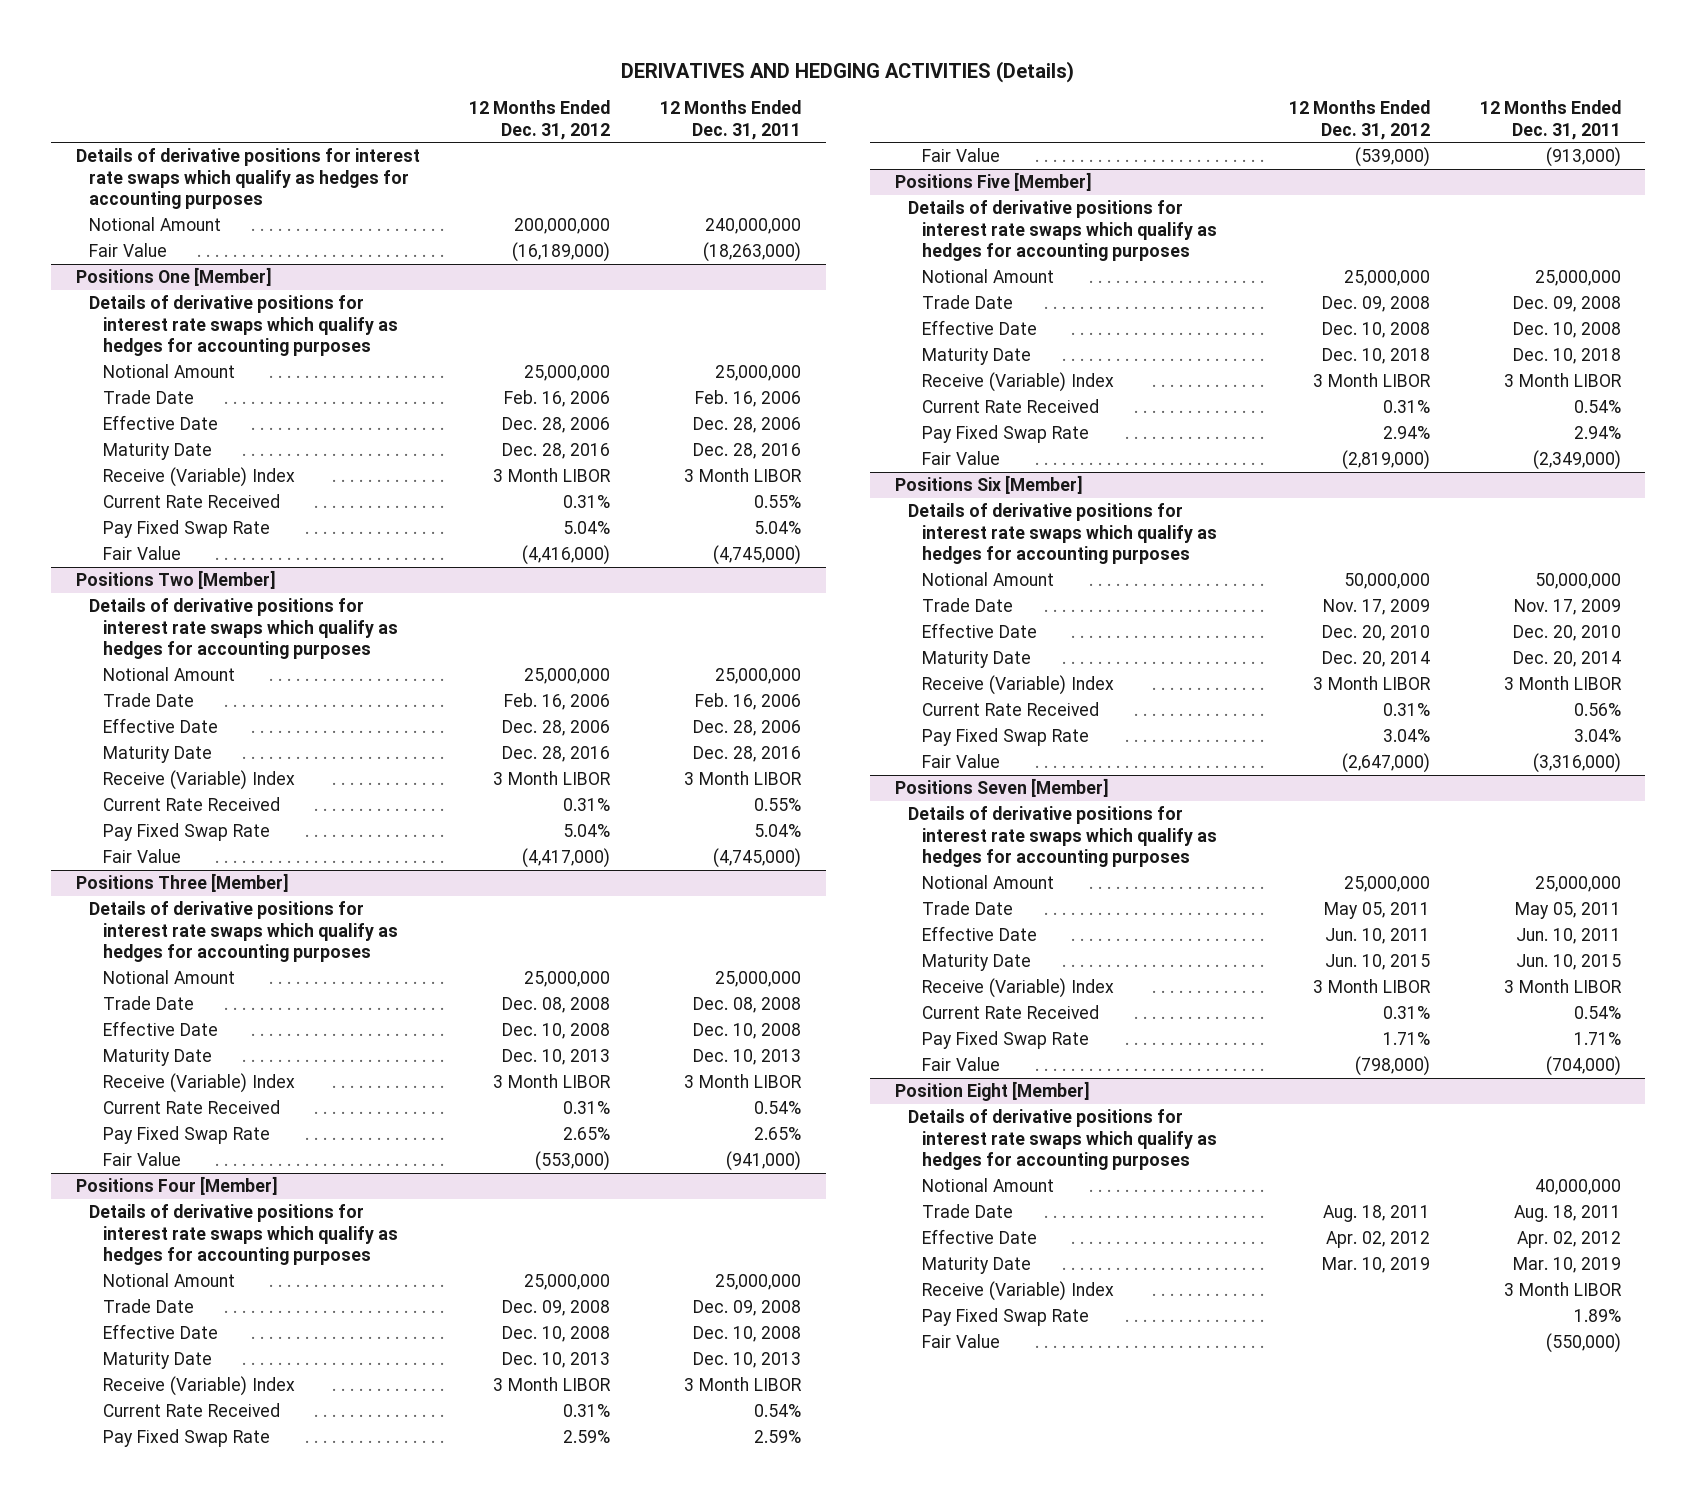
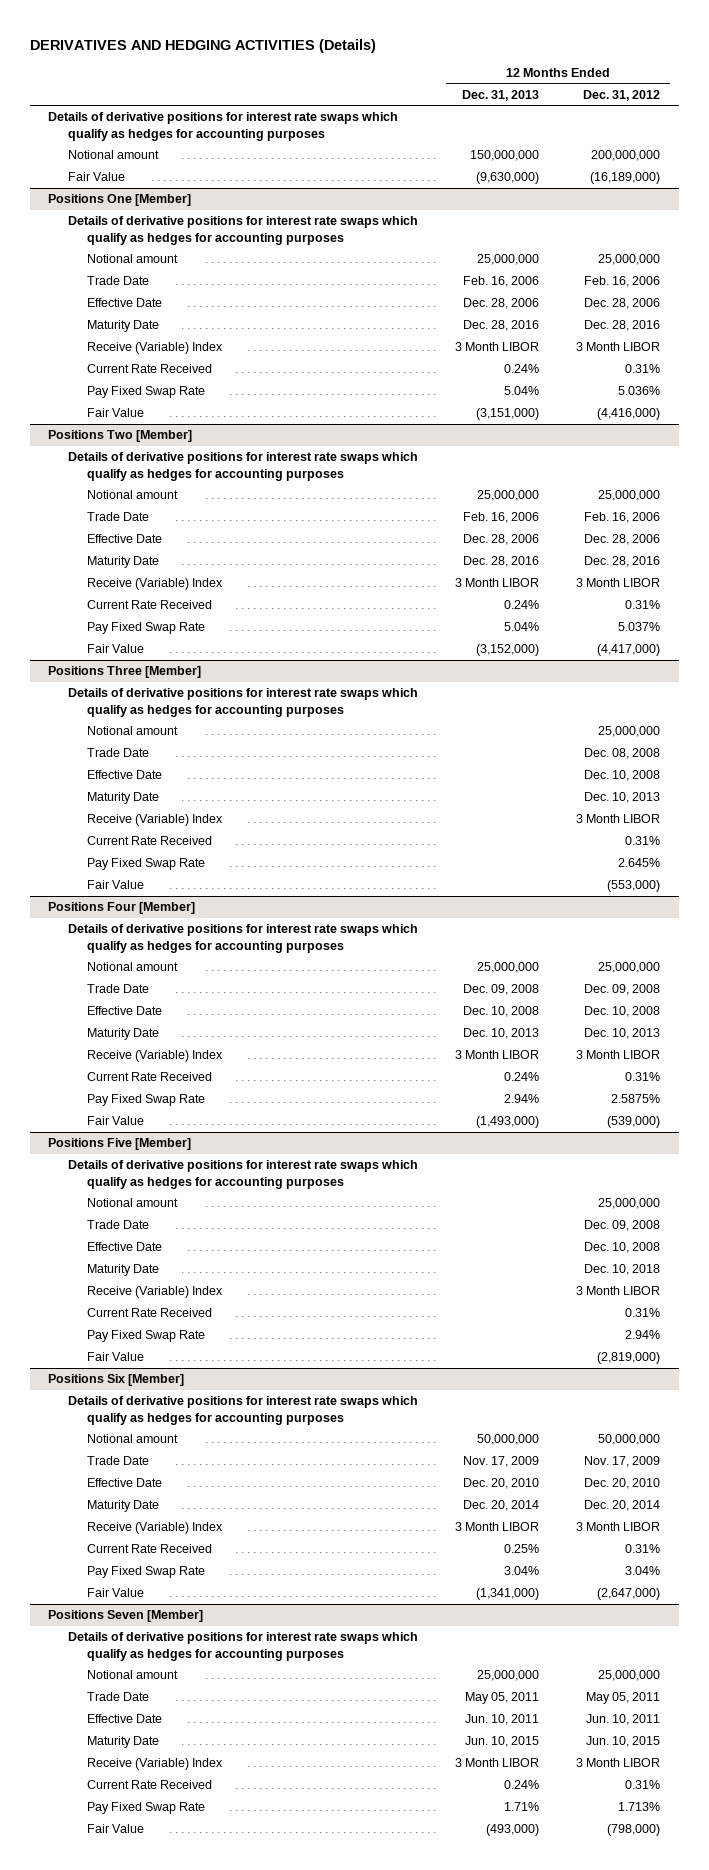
[660,100,802,140] 12 Months Ended Dec. 31, 2011 -> none
none -> [461,89,539,101] Dec. 31, 2013
[89,217,222,232] Notional Amount -> [67,150,159,160] Notional amount
[103,364,236,379] Notional Amount -> [86,254,178,264] Notional amount
[563,521,611,535] 5.04% -> [618,386,661,396] 5.036%
[103,667,236,682] Notional Amount -> [86,490,178,500] Notional amount
[563,824,611,838] 5.04% -> [618,622,661,632] 5.037%
[103,970,236,985] Notional Amount -> [86,726,178,736] Notional amount
[563,1127,611,1141] 2.65% -> [618,858,661,868] 2.645%
[103,1273,236,1288] Notional Amount -> [86,962,178,972] Notional amount
[563,1430,611,1444] 2.59% -> [611,1094,661,1104] 2.5875%
[922,269,1055,284] Notional Amount -> [86,1198,178,1208] Notional amount
[922,572,1055,587] Notional Amount -> [86,1434,178,1444] Notional amount
[922,875,1055,890] Notional Amount -> [86,1670,178,1680] Notional amount
[1382,1032,1430,1046] 1.71% -> [618,1802,661,1812] 1.713%
[894,1081,1090,1102] Position Eight [Member] -> none
[908,1109,1218,1170] Details of derivative positions for interest rate swaps which qualify as hedges for accounting purposes -> none
[922,1178,1055,1193] Notional Amount -> none
[922,1204,1014,1219] Trade Date -> none
[922,1229,1038,1245] Effective Date -> none
[922,1257,1032,1275] Maturity Date -> none
[922,1281,1115,1302] Receive (Variable) Index -> none
[922,1308,1090,1327] Pay Fixed Swap Rate -> none
[922,1334,1001,1349] Fair Value -> none

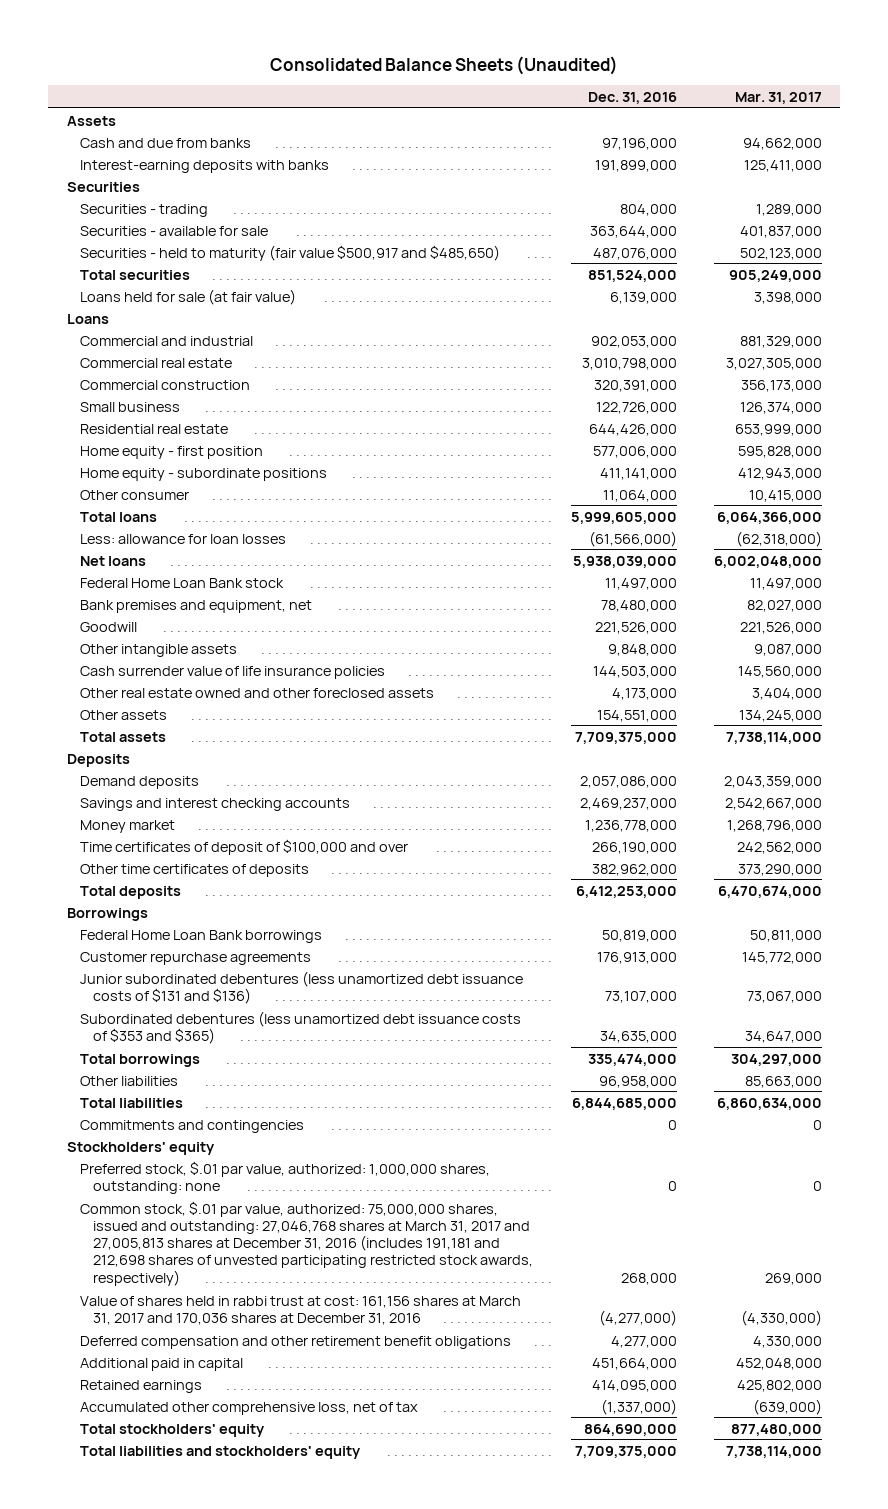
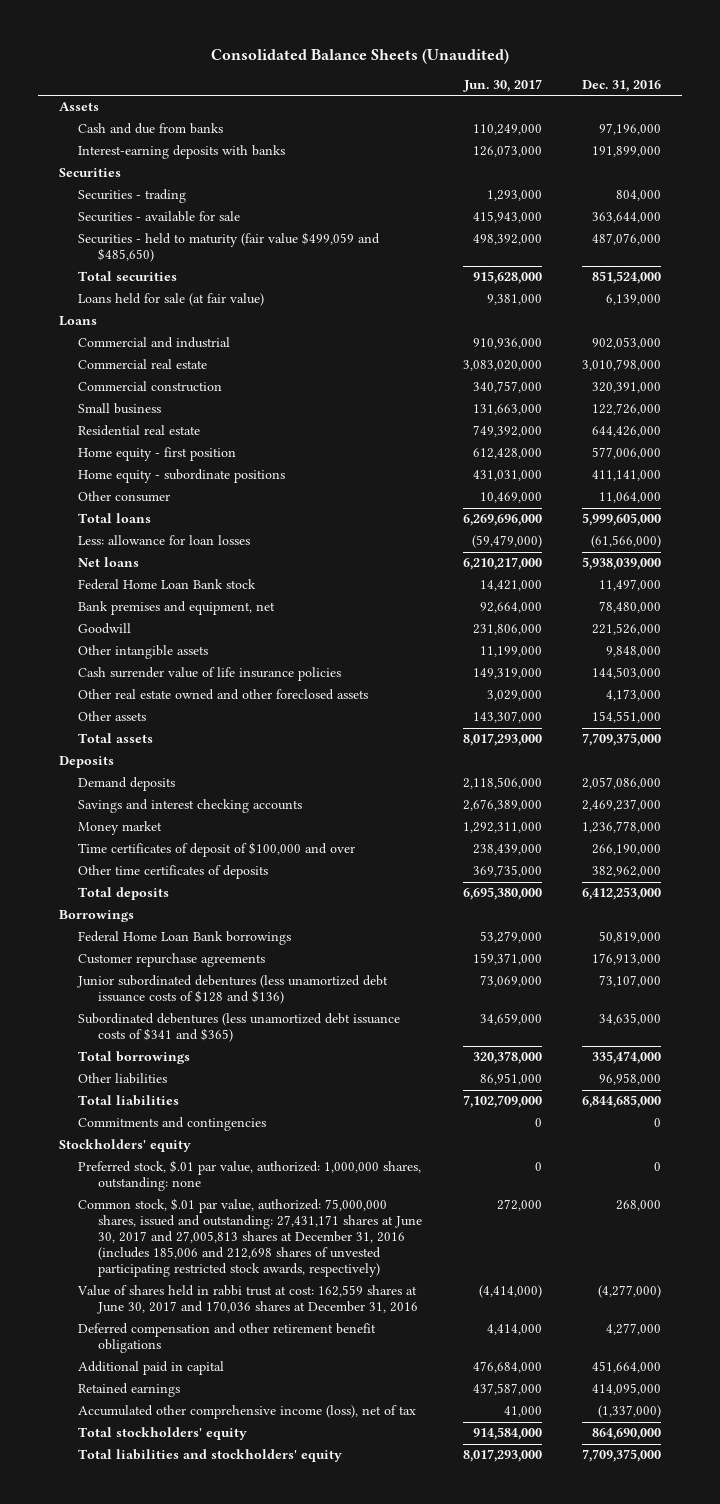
[734,91,822,104] Mar. 31, 2017 -> none
none -> [462,79,542,93] Jun. 30, 2017
[80,244,501,261] Securities - held to maturity (fair value $500,917 and $485,650) -> [78,232,381,263] Securities - held to maturity (fair value $499,059 and $485,650)
[80,970,524,1004] Junior subordinated debentures (less unamortized debt issuance costs of $131 and $136) -> [77,975,389,1005] Junior subordinated debentures (less unamortized debt issuance costs of $128 and $136)
[80,1010,522,1044] Subordinated debentures (less unamortized debt issuance costs of $353 and $365) -> [78,1013,401,1043] Subordinated debentures (less unamortized debt issuance costs of $341 and $365)
[80,1200,534,1286] Common stock, $.01 par value, authorized: 75,000,000 shares, issued and outstanding: 27,046,768 shares at March 31, 2017 and 27,005,813 shares at December 31, 2016 (includes 191,181 and 212,698 shares of unvested participating restricted stock awards, respectively) -> [78,1198,423,1278] Common stock, $.01 par value, authorized: 75,000,000 shares, issued and outstanding: 27,431,171 shares at June 30, 2017 and 27,005,813 shares at December 31, 2016 (includes 185,006 and 212,698 shares of unvested participating restricted stock awards, respectively)
[80,1295,522,1325] Value of shares held in rabbi trust at cost: 161,156 shares at March 31, 2017 and 170,036 shares at December 31, 2016 -> [77,1285,419,1315] Value of shares held in rabbi trust at cost: 162,559 shares at June 30, 2017 and 170,036 shares at December 31, 2016
[80,1401,419,1415] Accumulated other comprehensive loss, net of tax -> [78,1405,417,1420] Accumulated other comprehensive income (loss), net of tax

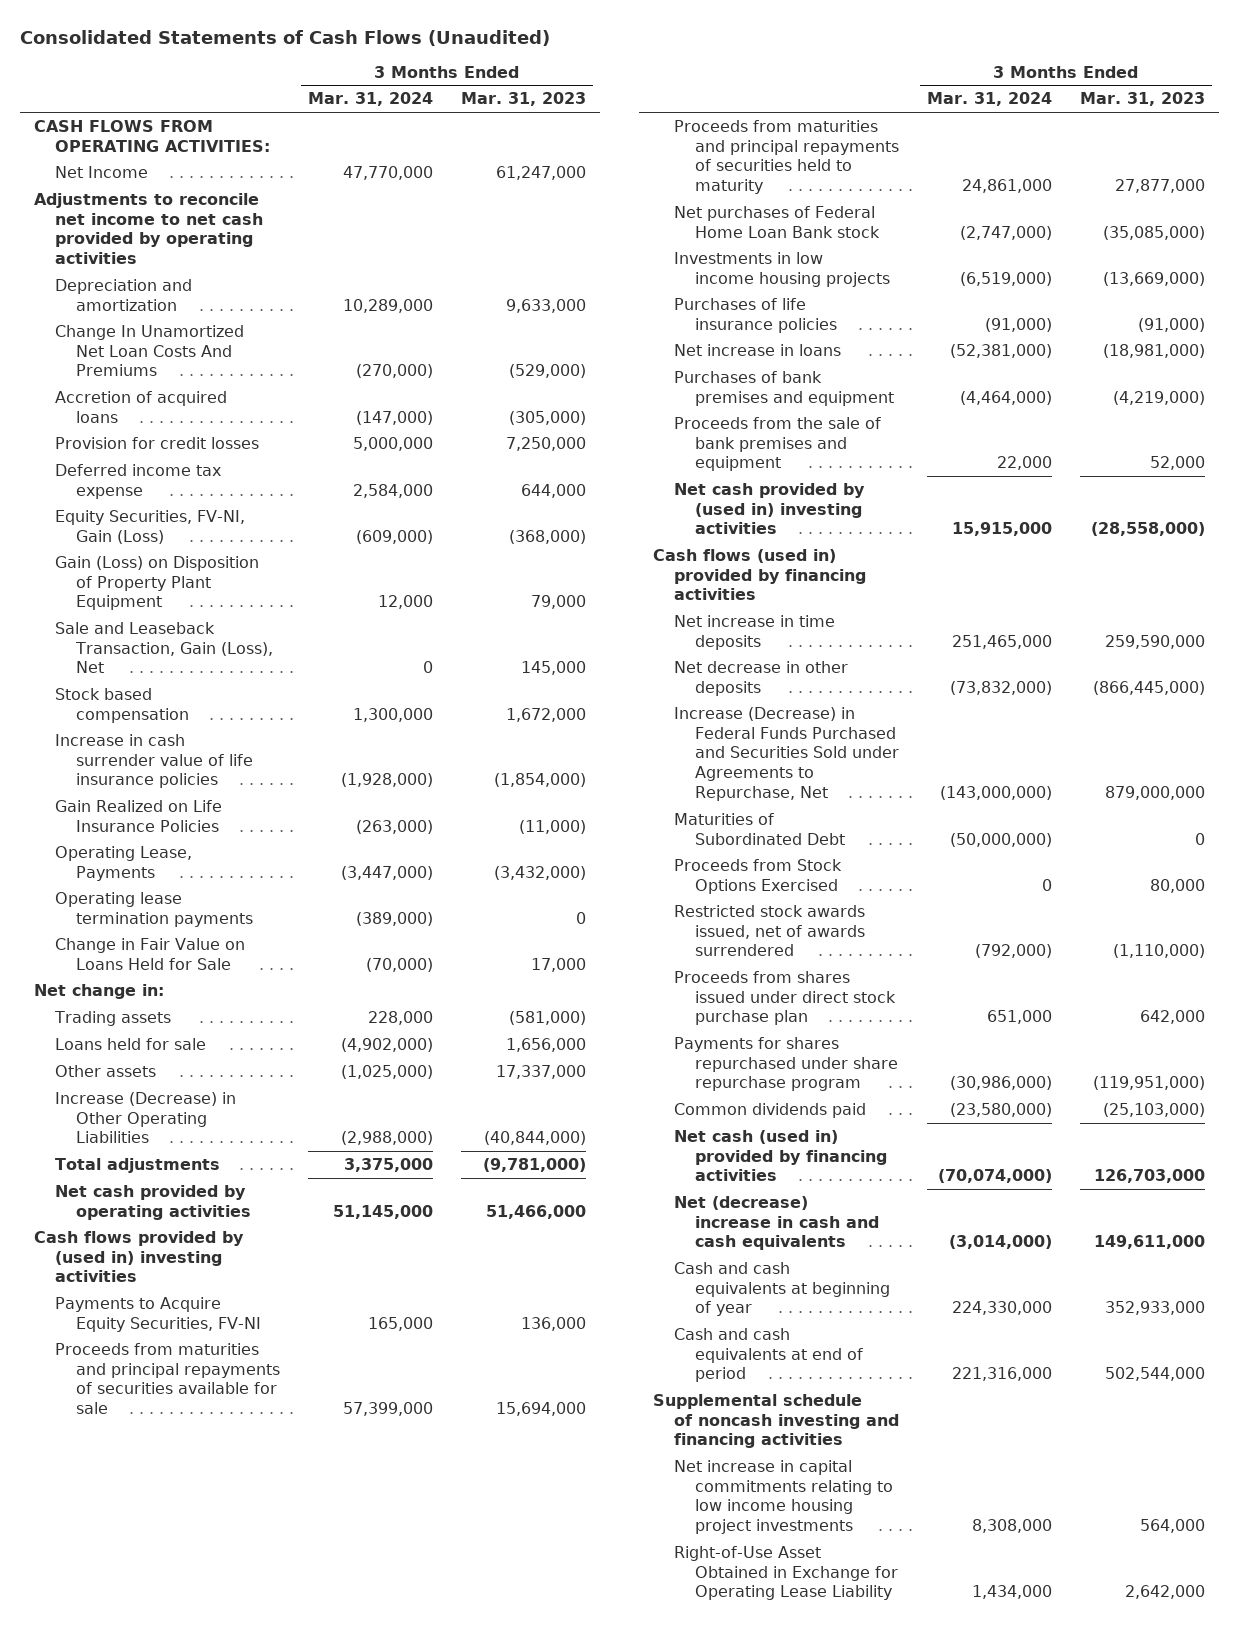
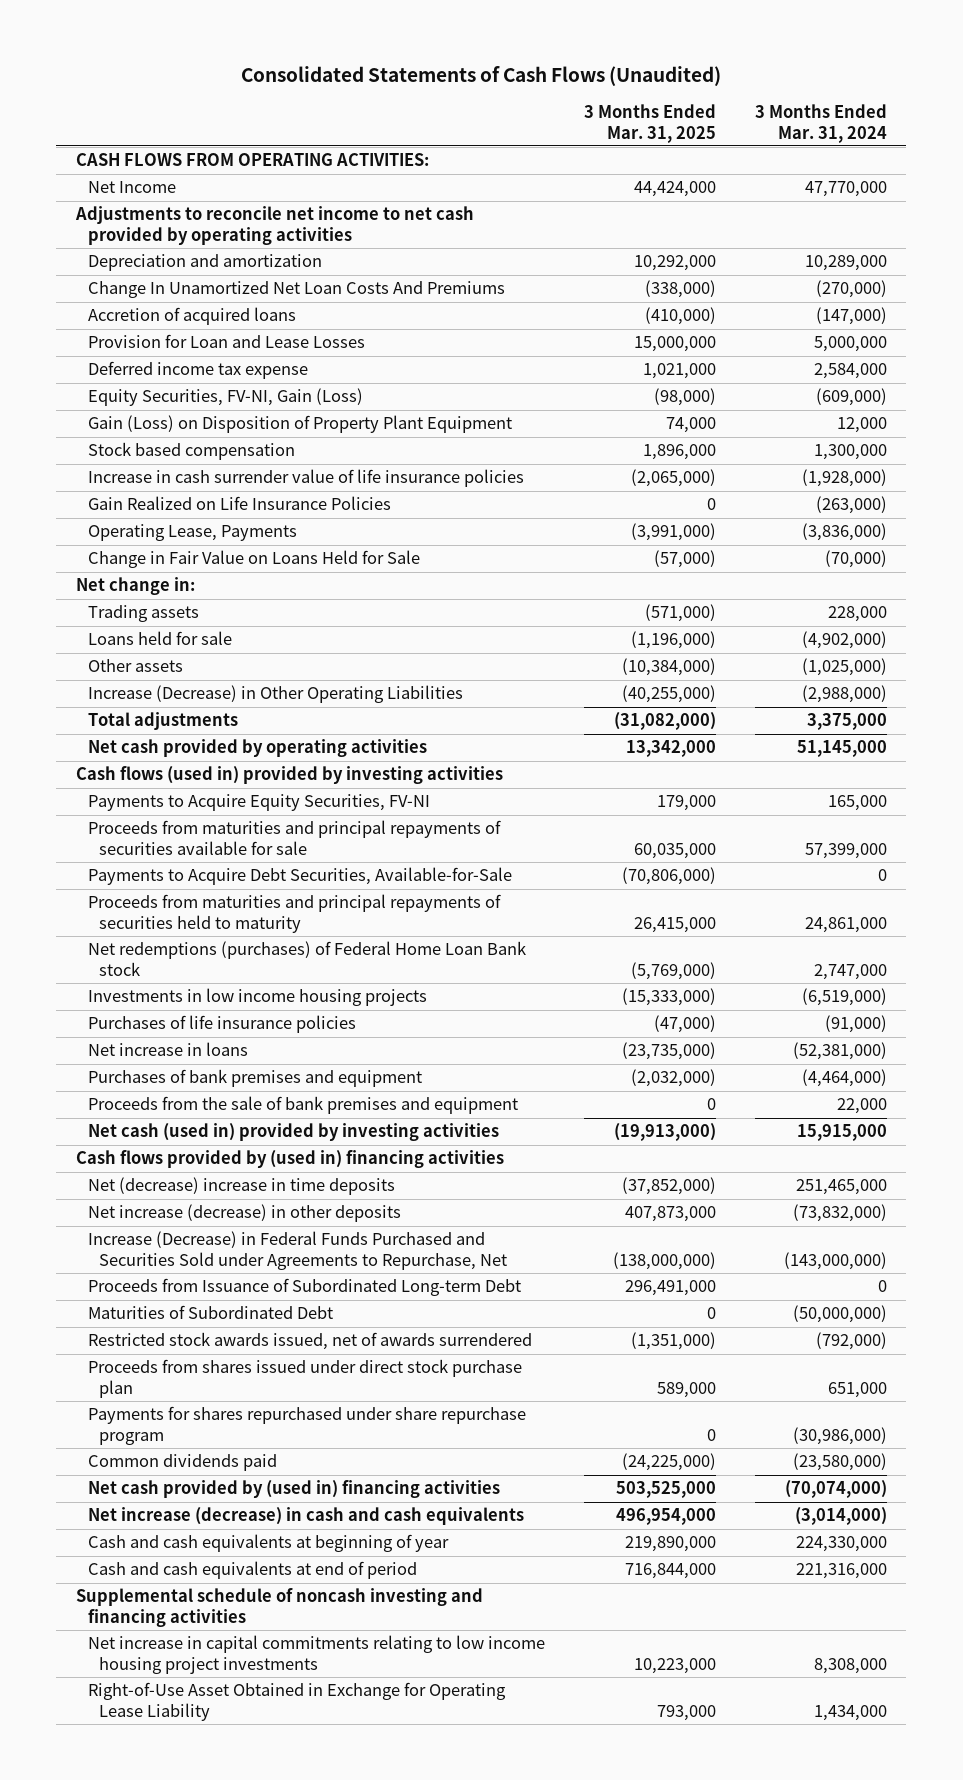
[461,92,587,107] Mar. 31, 2023 -> none
none -> [583,104,716,143] 3 Months Ended Mar. 31, 2025
[55,436,260,449] Provision for credit losses -> none
none -> [87,334,365,349] Provision for Loan and Lease Losses
[55,621,274,674] Sale and Leaseback Transaction, Gain (Loss), Net -> none
[55,891,254,927] Operating lease termination payments -> none
[341,865,434,880] (3,447,000) -> [801,523,887,542] (3,836,000)
[34,1230,245,1283] Cash flows provided by (used in) investing activities -> [75,766,503,785] Cash flows (used in) provided by investing activities
none -> [87,867,512,886] Payments to Acquire Debt Securities, Available-for-Sale
[673,205,881,238] Net purchases of Federal Home Loan Bank stock -> [87,941,526,976] Net redemptions (purchases) of Federal Home Loan Bank stock
[960,225,1053,240] (2,747,000) -> [813,963,887,980] 2,747,000
[673,482,865,535] Net cash provided by (used in) investing activities -> [87,1123,499,1142] Net cash (used in) provided by investing activities
[652,548,866,601] Cash flows (used in) provided by financing activities -> [75,1150,504,1169] Cash flows provided by (used in) financing activities
[673,614,835,650] Net increase in time deposits -> [87,1177,395,1196] Net (decrease) increase in time deposits
[673,660,848,696] Net decrease in other deposits -> [87,1204,401,1223] Net increase (decrease) in other deposits
none -> [87,1278,521,1297] Proceeds from Issuance of Subordinated Long-term Debt
[673,858,842,894] Proceeds from Stock Options Exercised -> none
[673,1129,888,1182] Net cash (used in) provided by financing activities -> [87,1480,500,1499] Net cash provided by (used in) financing activities
[673,1195,880,1251] Net (decrease) increase in cash and cash equivalents -> [87,1507,524,1526] Net increase (decrease) in cash and cash equivalents

